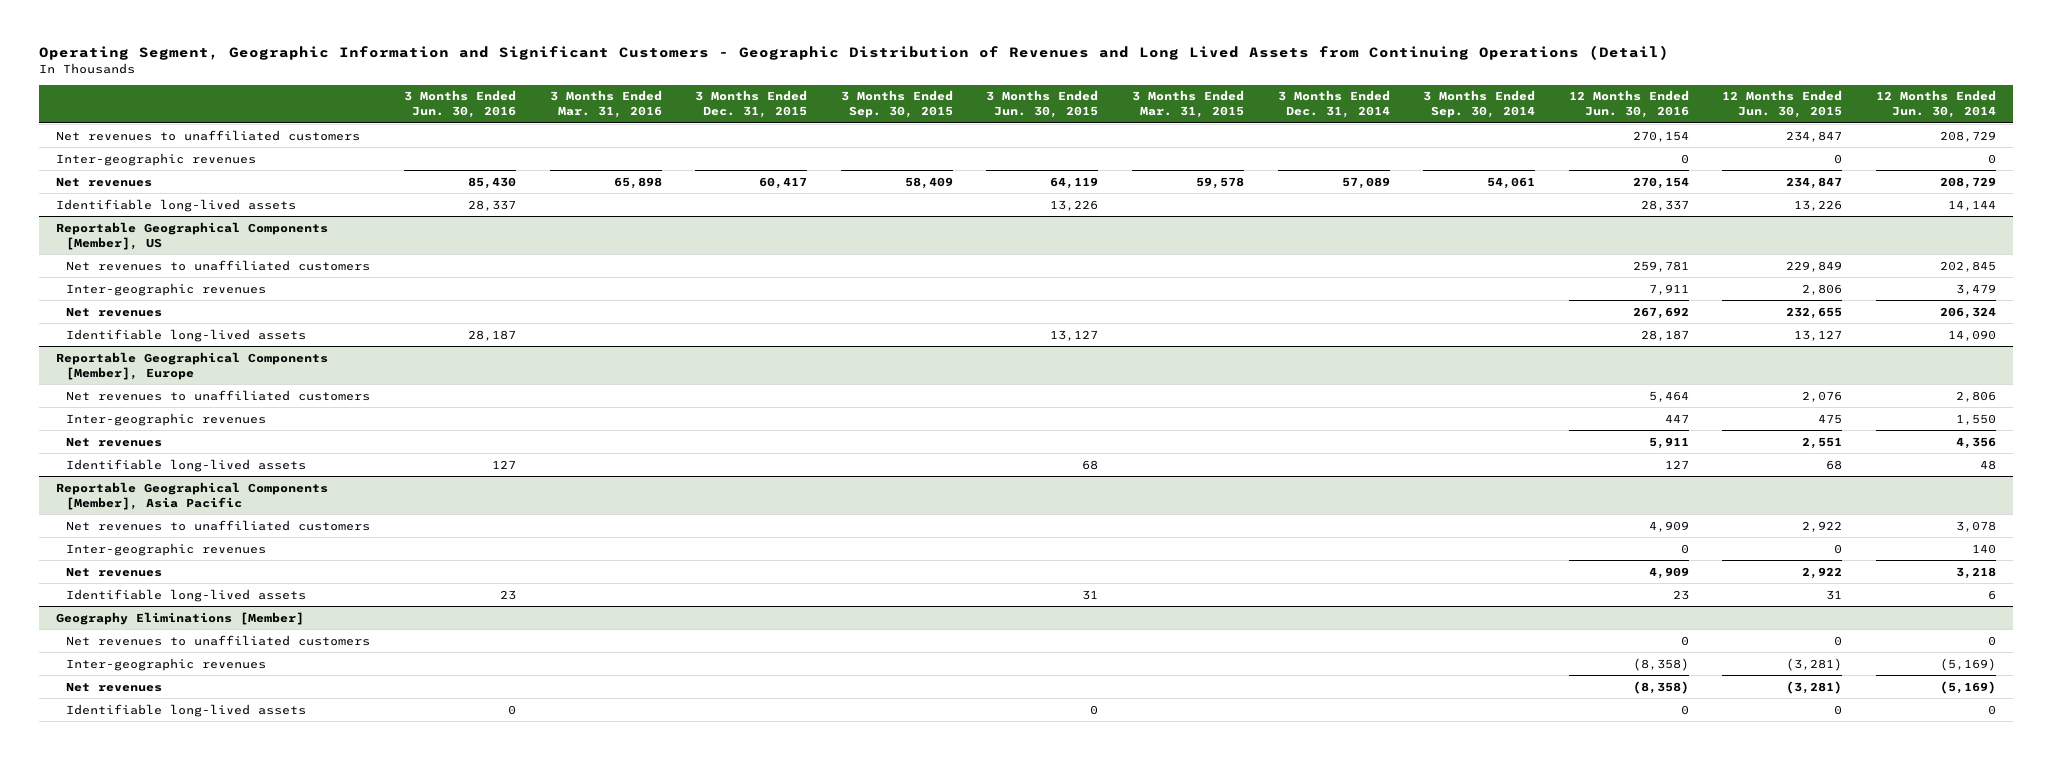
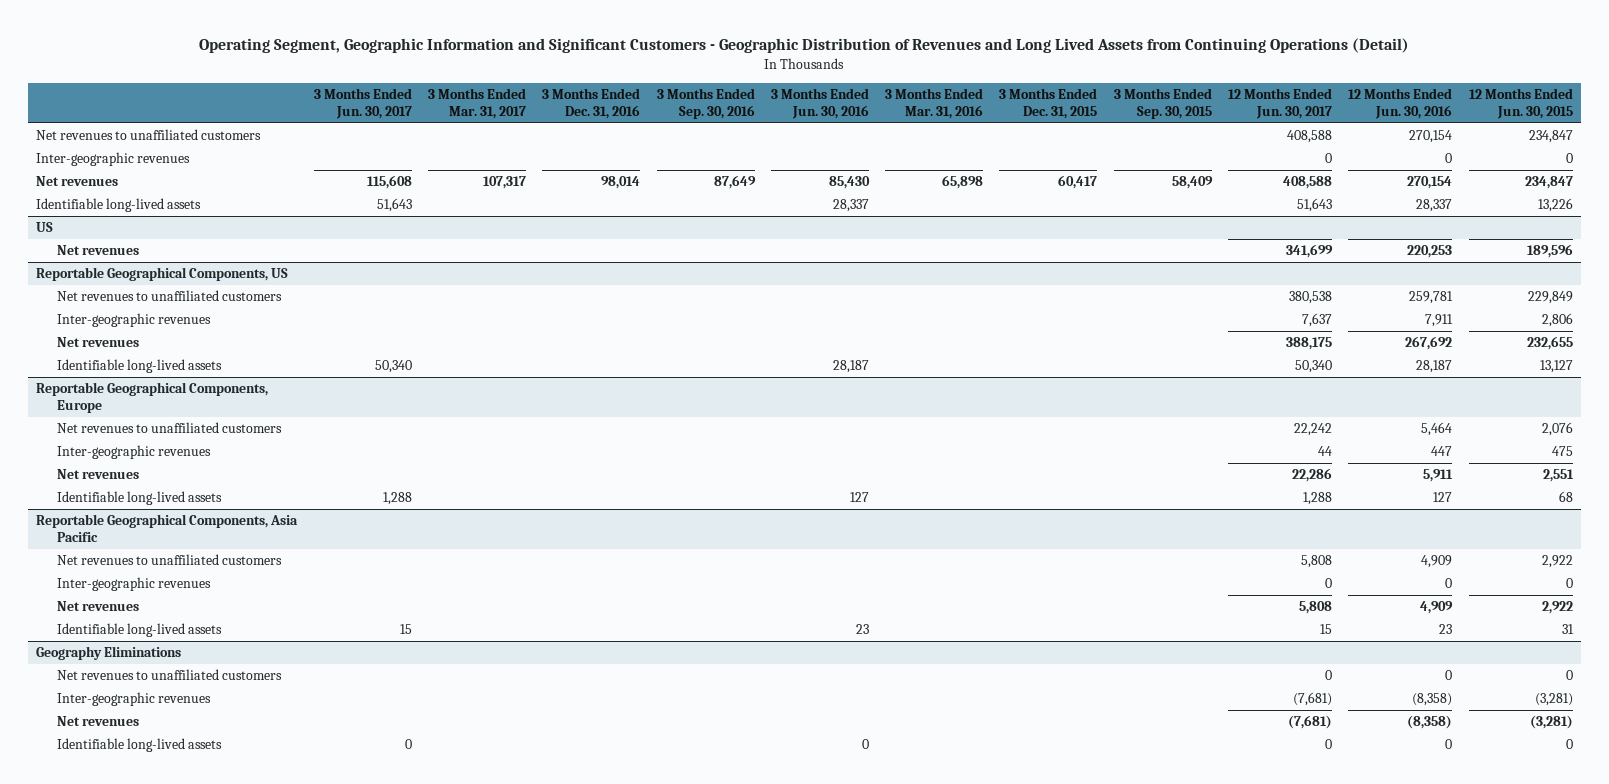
[986,90,1099,119] 3 Months Ended Jun. 30, 2015 -> none
[1132,90,1245,119] 3 Months Ended Mar. 31, 2015 -> none
[1277,90,1390,119] 3 Months Ended Dec. 31, 2014 -> none
[1423,90,1536,119] 3 Months Ended Sep. 30, 2014 -> none
[1876,90,1997,119] 12 Months Ended Jun. 30, 2014 -> none
none -> [313,88,412,120] 3 Months Ended Jun. 30, 2017
none -> [427,88,526,120] 3 Months Ended Mar. 31, 2017
none -> [542,88,641,120] 3 Months Ended Dec. 31, 2016
none -> [656,88,755,120] 3 Months Ended Sep. 30, 2016
none -> [1227,88,1332,120] 12 Months Ended Jun. 30, 2017
none -> [36,222,54,233] US
none -> [57,245,140,256] Net revenues
[56,221,329,250] Reportable Geographical Components [Member], US -> [36,267,289,282] Reportable Geographical Components, US
[56,351,329,380] Reportable Geographical Components [Member], Europe -> [36,382,269,414] Reportable Geographical Components, Europe
[56,481,329,510] Reportable Geographical Components [Member], Asia Pacific -> [36,514,299,543] Reportable Geographical Components, Asia Pacific
[56,611,305,625] Geography Eliminations [Member] -> [36,646,182,661] Geography Eliminations

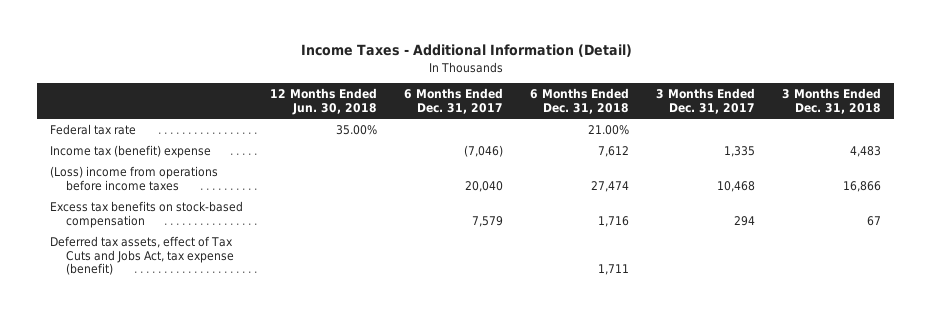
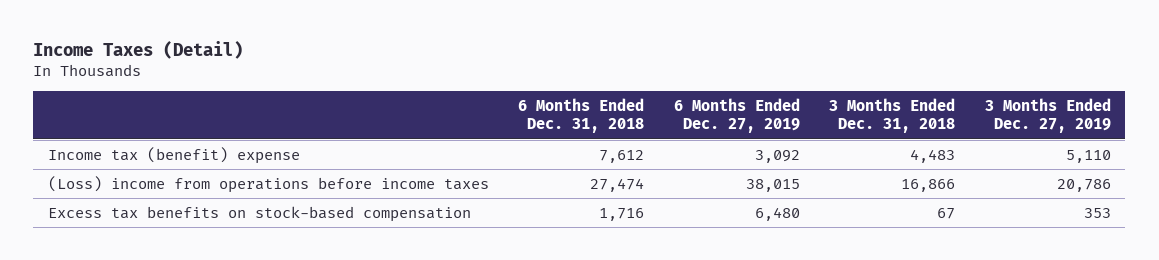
[300,44,632,58] Income Taxes - Additional Information (Detail) -> [33,41,244,60] Income Taxes (Detail)
[270,88,378,115] 12 Months Ended Jun. 30, 2018 -> none
[404,88,504,114] 6 Months Ended Dec. 31, 2017 -> none
[655,88,755,114] 3 Months Ended Dec. 31, 2017 -> none
none -> [673,97,800,134] 6 Months Ended Dec. 27, 2019
none -> [984,97,1111,134] 3 Months Ended Dec. 27, 2019
[50,123,137,135] Federal tax rate -> none
[50,235,235,276] Deferred tax assets, effect of Tax Cuts and Jobs Act, tax expense (benefit) -> none

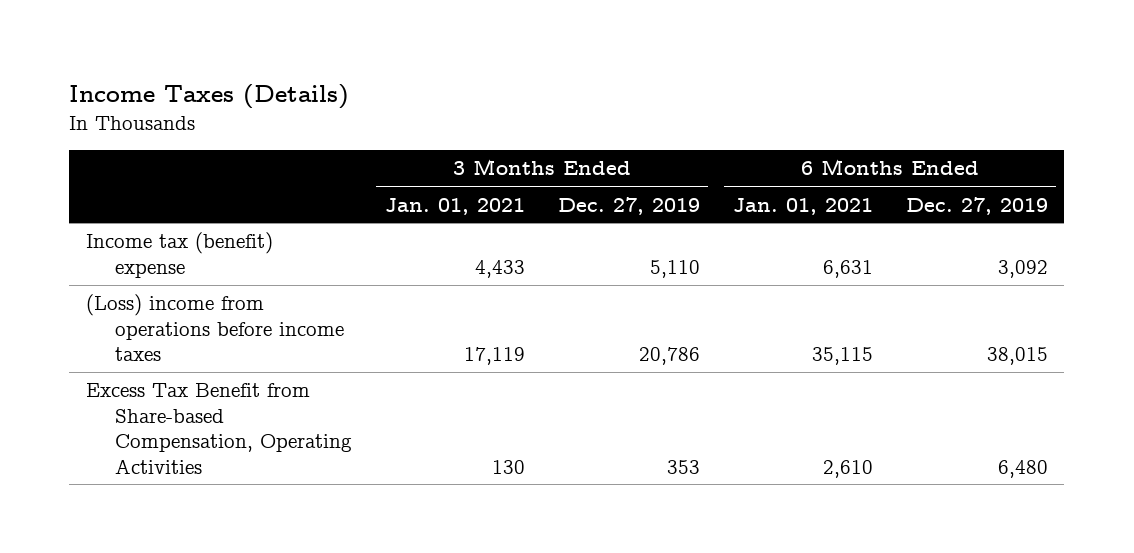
[33,41,244,60] Income Taxes (Detail) -> [69,83,350,109] Income Taxes (Details)
[518,97,645,134] 6 Months Ended Dec. 31, 2018 -> none
[829,97,956,134] 3 Months Ended Dec. 31, 2018 -> none
none -> [384,197,525,215] Jan. 01, 2021
none -> [732,197,873,215] Jan. 01, 2021
[47,205,471,222] Excess tax benefits on stock-based compensation -> [85,383,352,474] Excess Tax Benefit from Share-based Compensation, Operating Activities

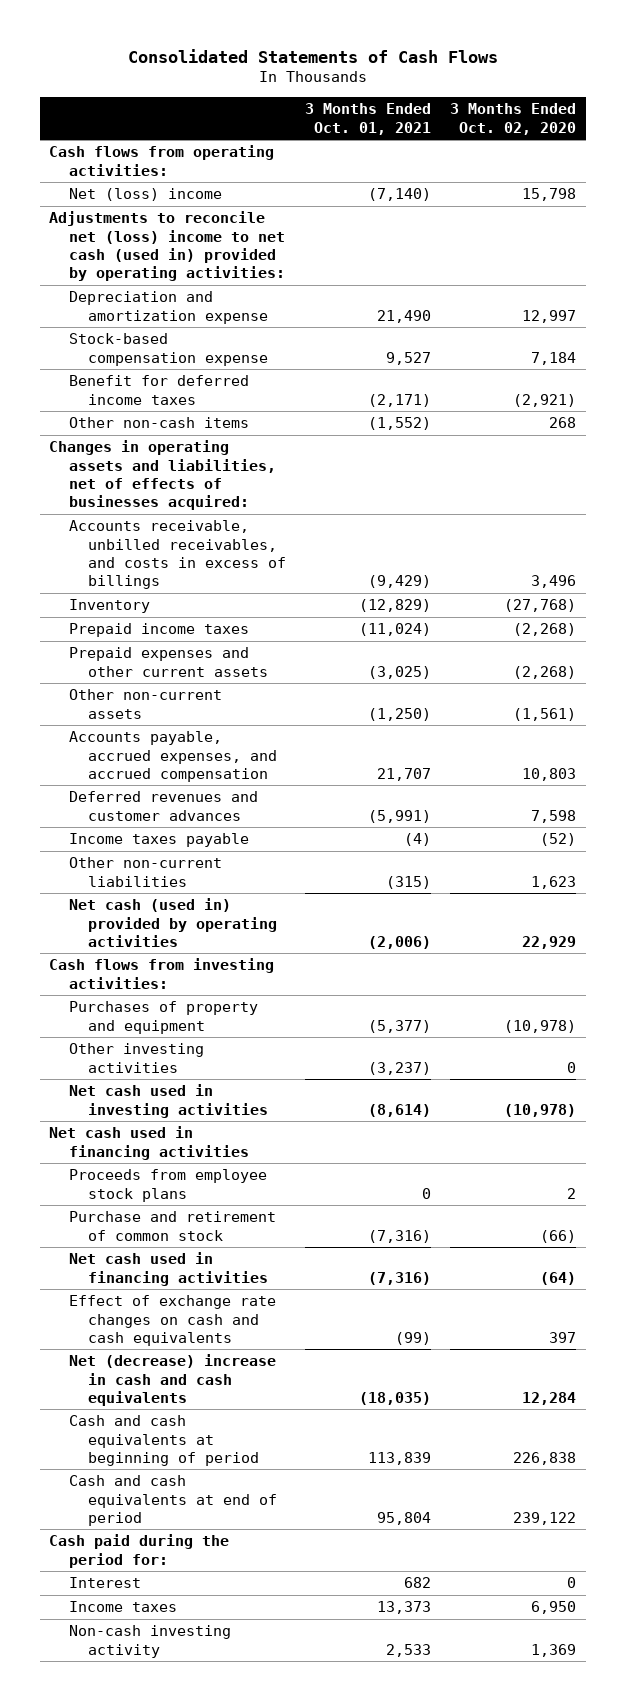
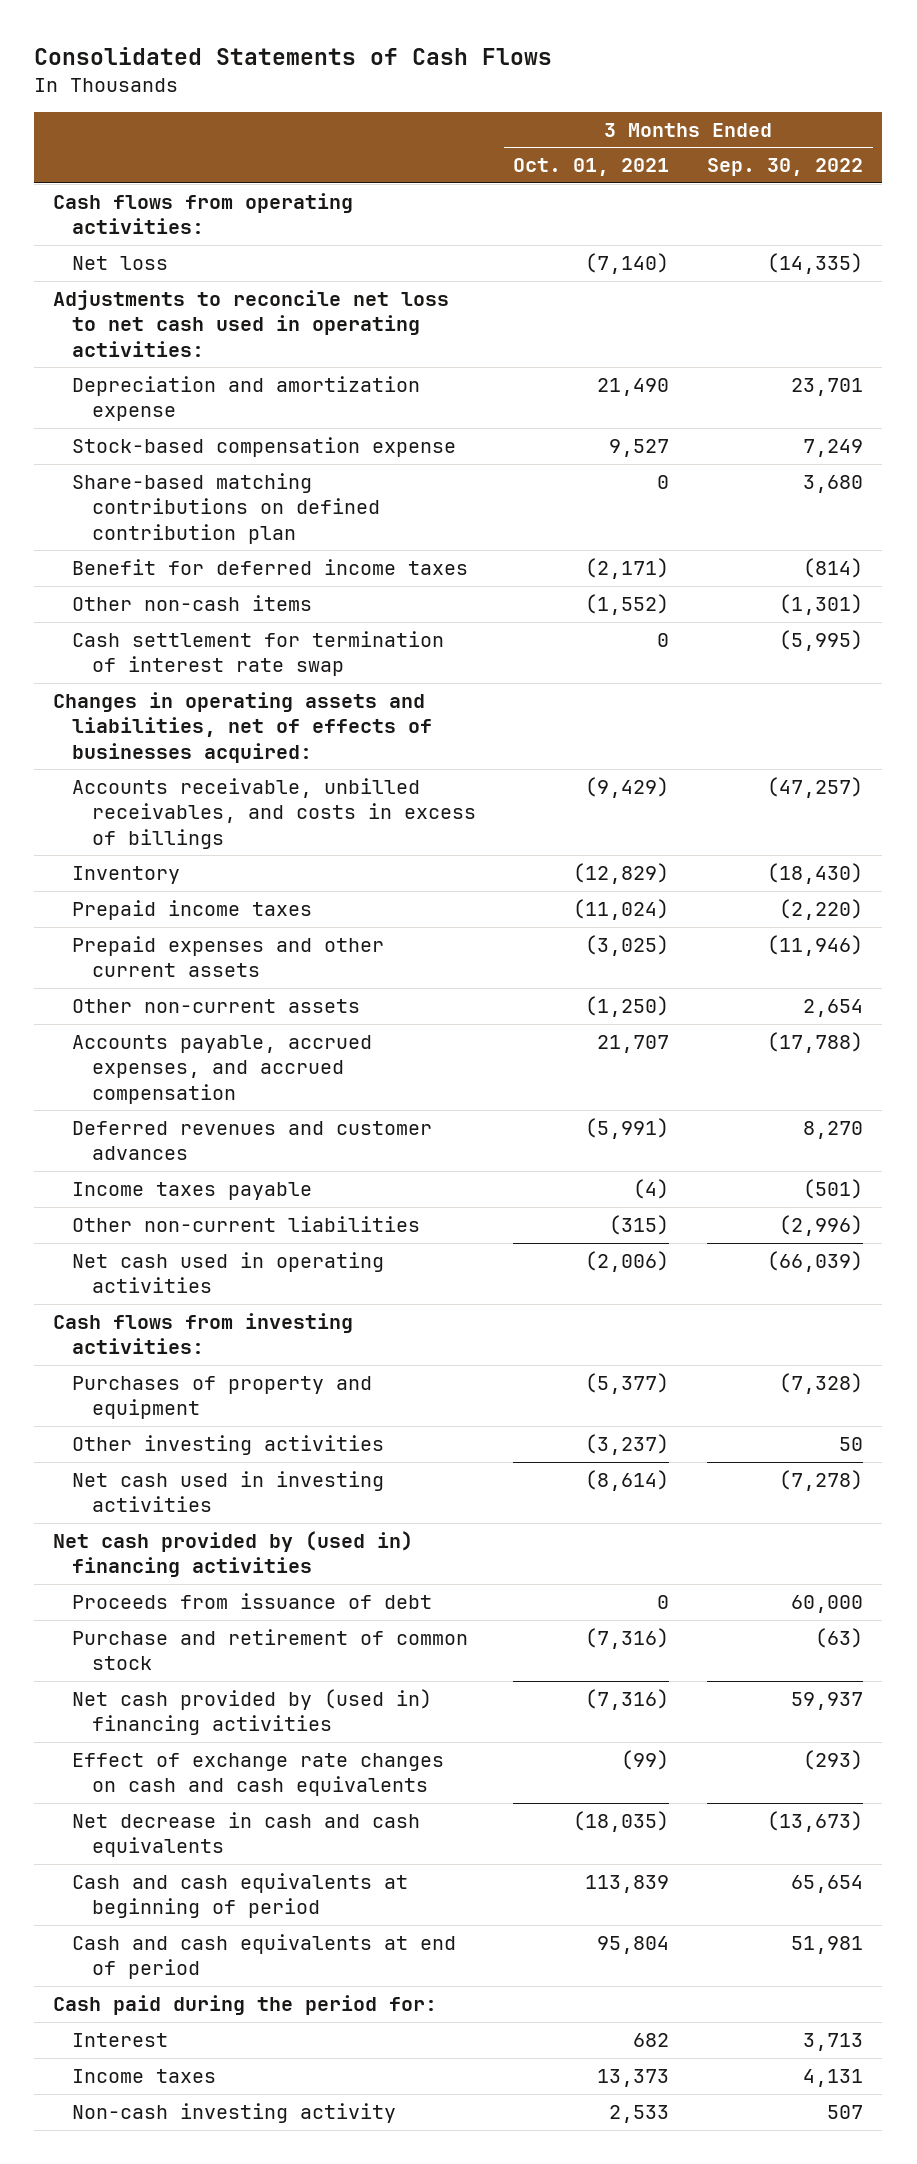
[450,103,577,135] 3 Months Ended Oct. 02, 2020 -> none
none -> [707,158,864,177] Sep. 30, 2022
[68,188,222,202] Net (loss) income -> [72,256,169,271] Net loss
[49,211,285,282] Adjustments to reconcile net (loss) income to net cash (used in) provided by operating activities: -> [53,290,450,357] Adjustments to reconcile net loss to net cash used in operating activities:
none -> [72,473,380,544] Share-based matching contributions on defined contribution plan
none -> [72,631,445,677] Cash settlement for termination of interest rate swap
[68,898,278,947] Net cash (used in) provided by operating activities -> [72,1252,385,1294] Net cash used in operating activities
[68,1169,267,1202] Proceeds from employee stock plans -> none
[49,1126,249,1160] Net cash used in financing activities -> [53,1531,414,1578] Net cash provided by (used in) financing activities
none -> [72,1593,433,1610] Proceeds from issuance of debt
[68,1252,269,1286] Net cash used in financing activities -> [72,1689,433,1736] Net cash provided by (used in) financing activities
[68,1354,276,1406] Net (decrease) increase in cash and cash equivalents -> [72,1812,421,1858] Net decrease in cash and cash equivalents

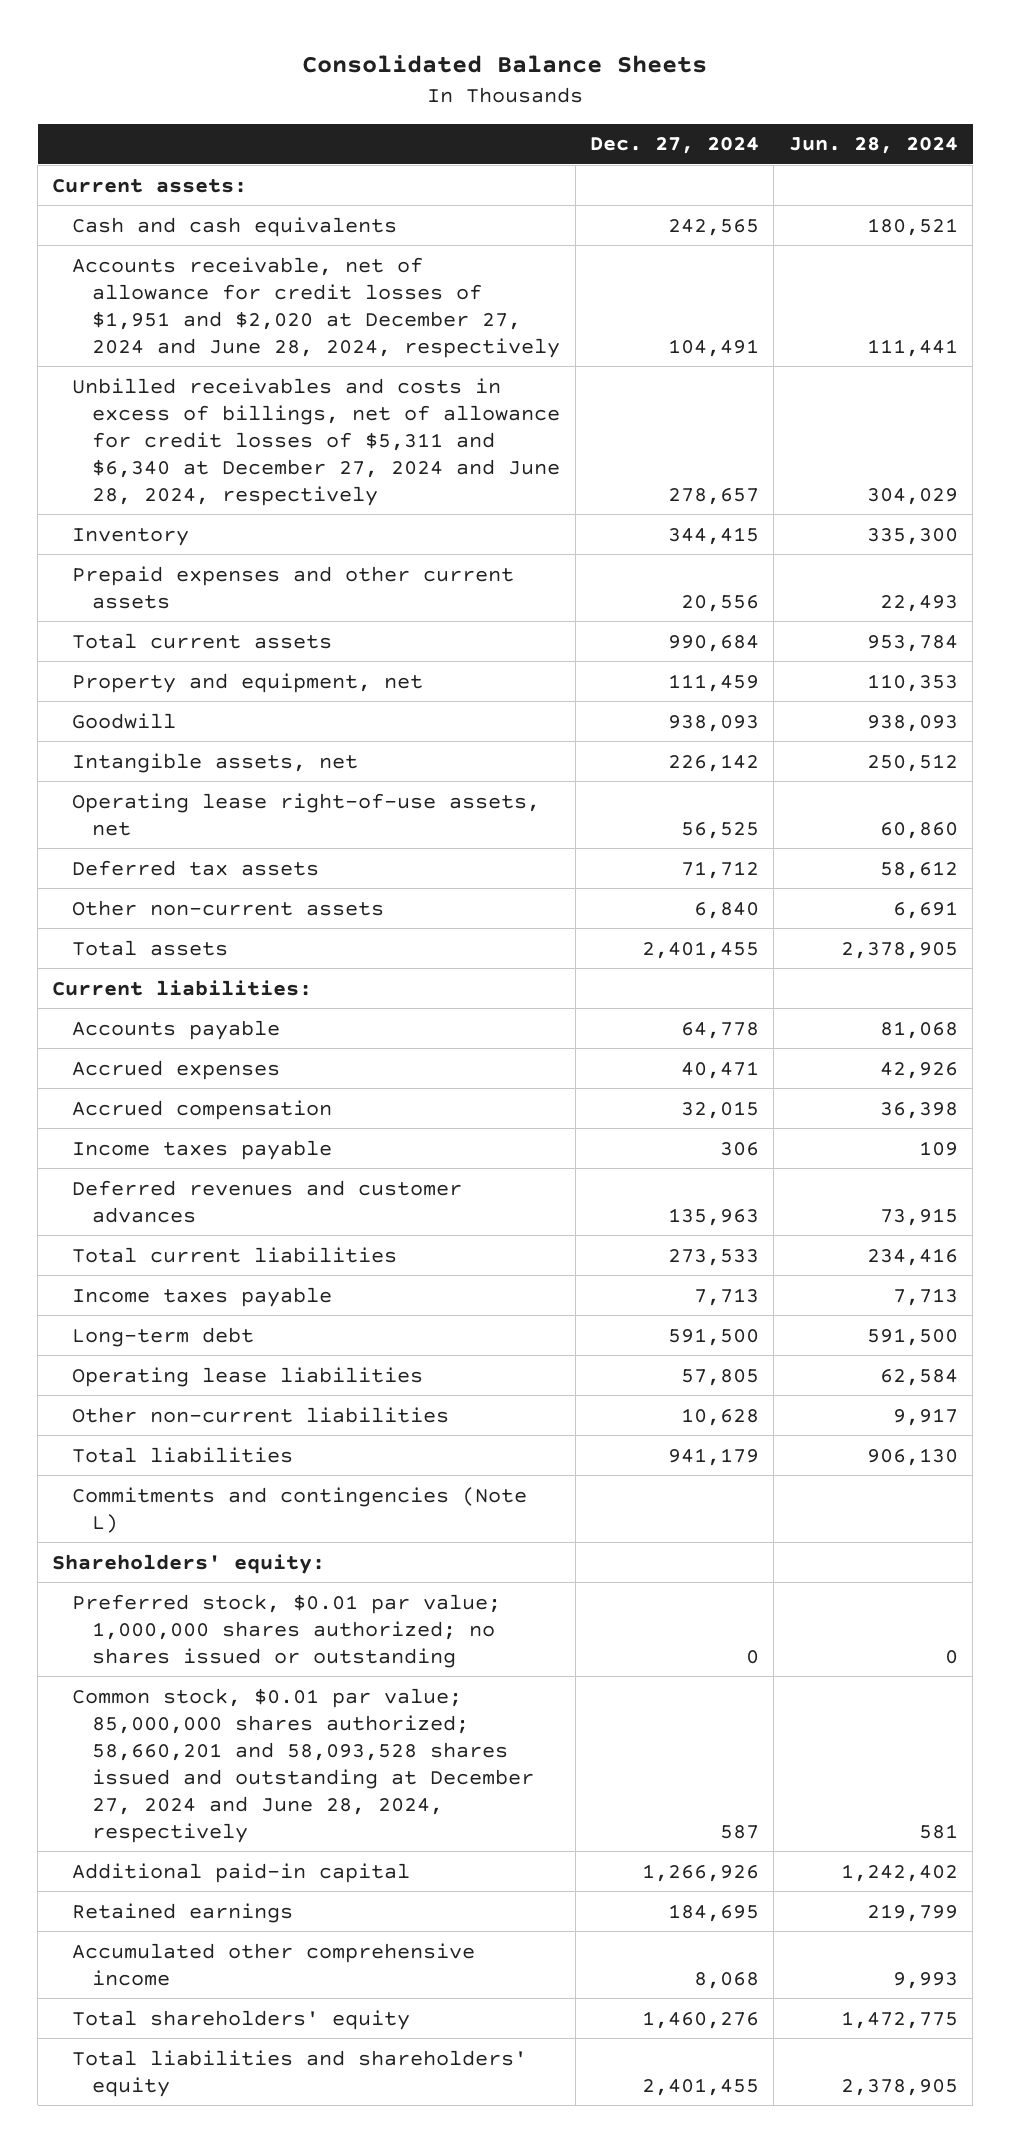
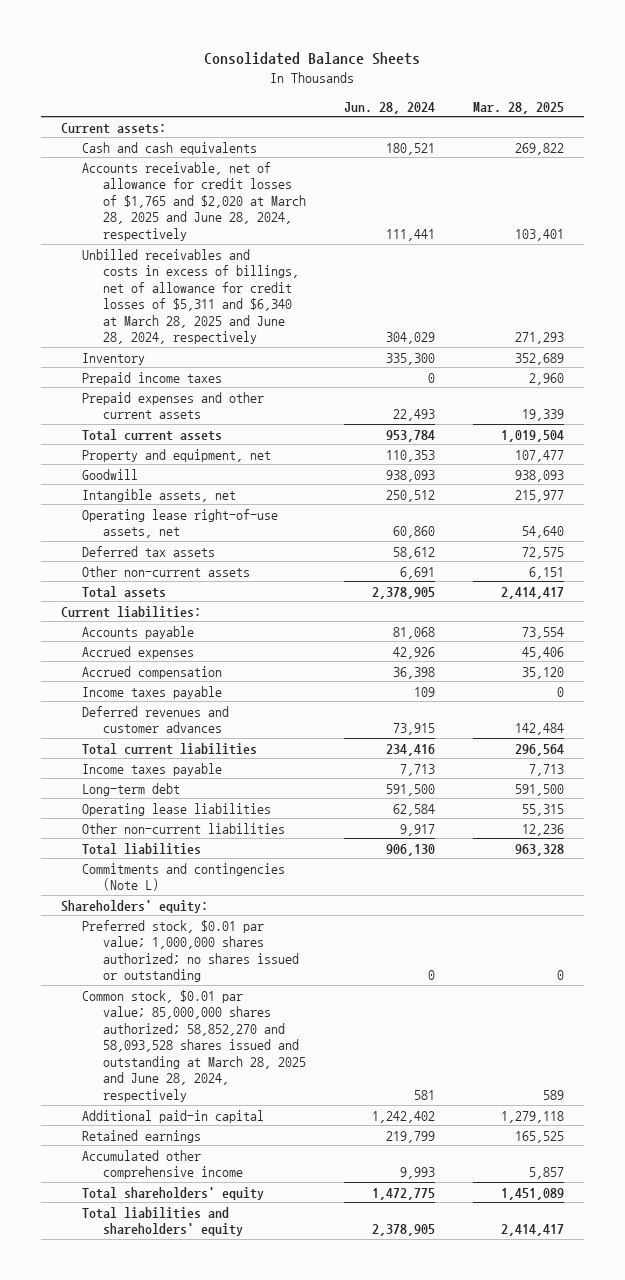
[590,137,760,155] Dec. 27, 2024 -> none
none -> [473,101,565,114] Mar. 28, 2025
[72,256,561,358] Accounts receivable, net of allowance for credit losses of $1,951 and $2,020 at December 27, 2024 and June 28, 2024, respectively -> [81,161,306,241] Accounts receivable, net of allowance for credit losses of $1,765 and $2,020 at March 28, 2025 and June 28, 2024, respectively
[72,377,561,506] Unbilled receivables and costs in excess of billings, net of allowance for credit losses of $5,311 and $6,340 at December 27, 2024 and June 28, 2024, respectively -> [81,248,299,345] Unbilled receivables and costs in excess of billings, net of allowance for credit losses of $5,311 and $6,340 at March 28, 2025 and June 28, 2024, respectively
none -> [81,371,222,385] Prepaid income taxes
[72,1687,535,1843] Common stock, $0.01 par value; 85,000,000 shares authorized; 58,660,201 and 58,093,528 shares issued and outstanding at December 27, 2024 and June 28, 2024, respectively -> [81,989,306,1102] Common stock, $0.01 par value; 85,000,000 shares authorized; 58,852,270 and 58,093,528 shares issued and outstanding at March 28, 2025 and June 28, 2024, respectively

